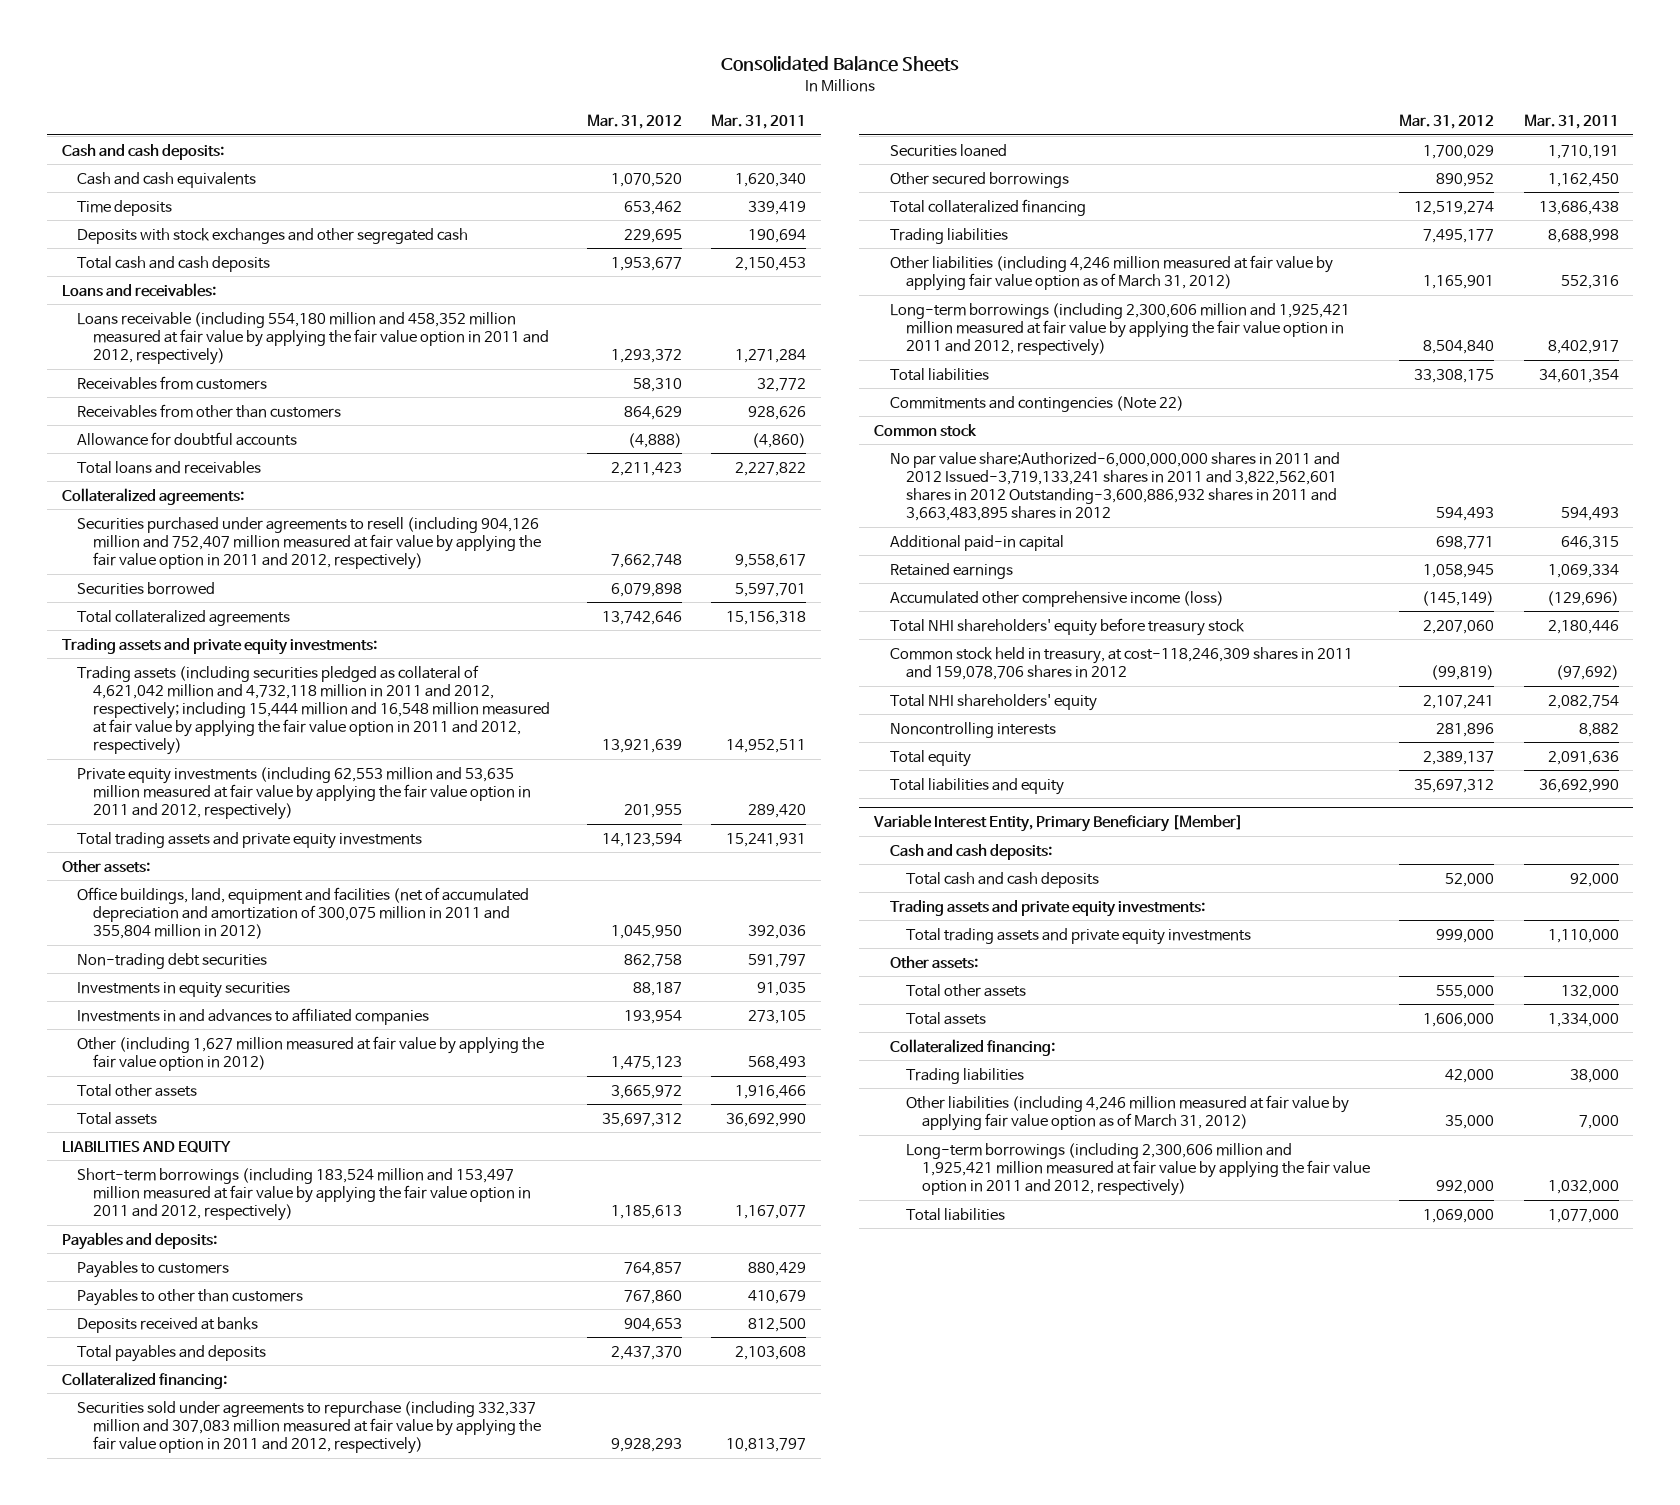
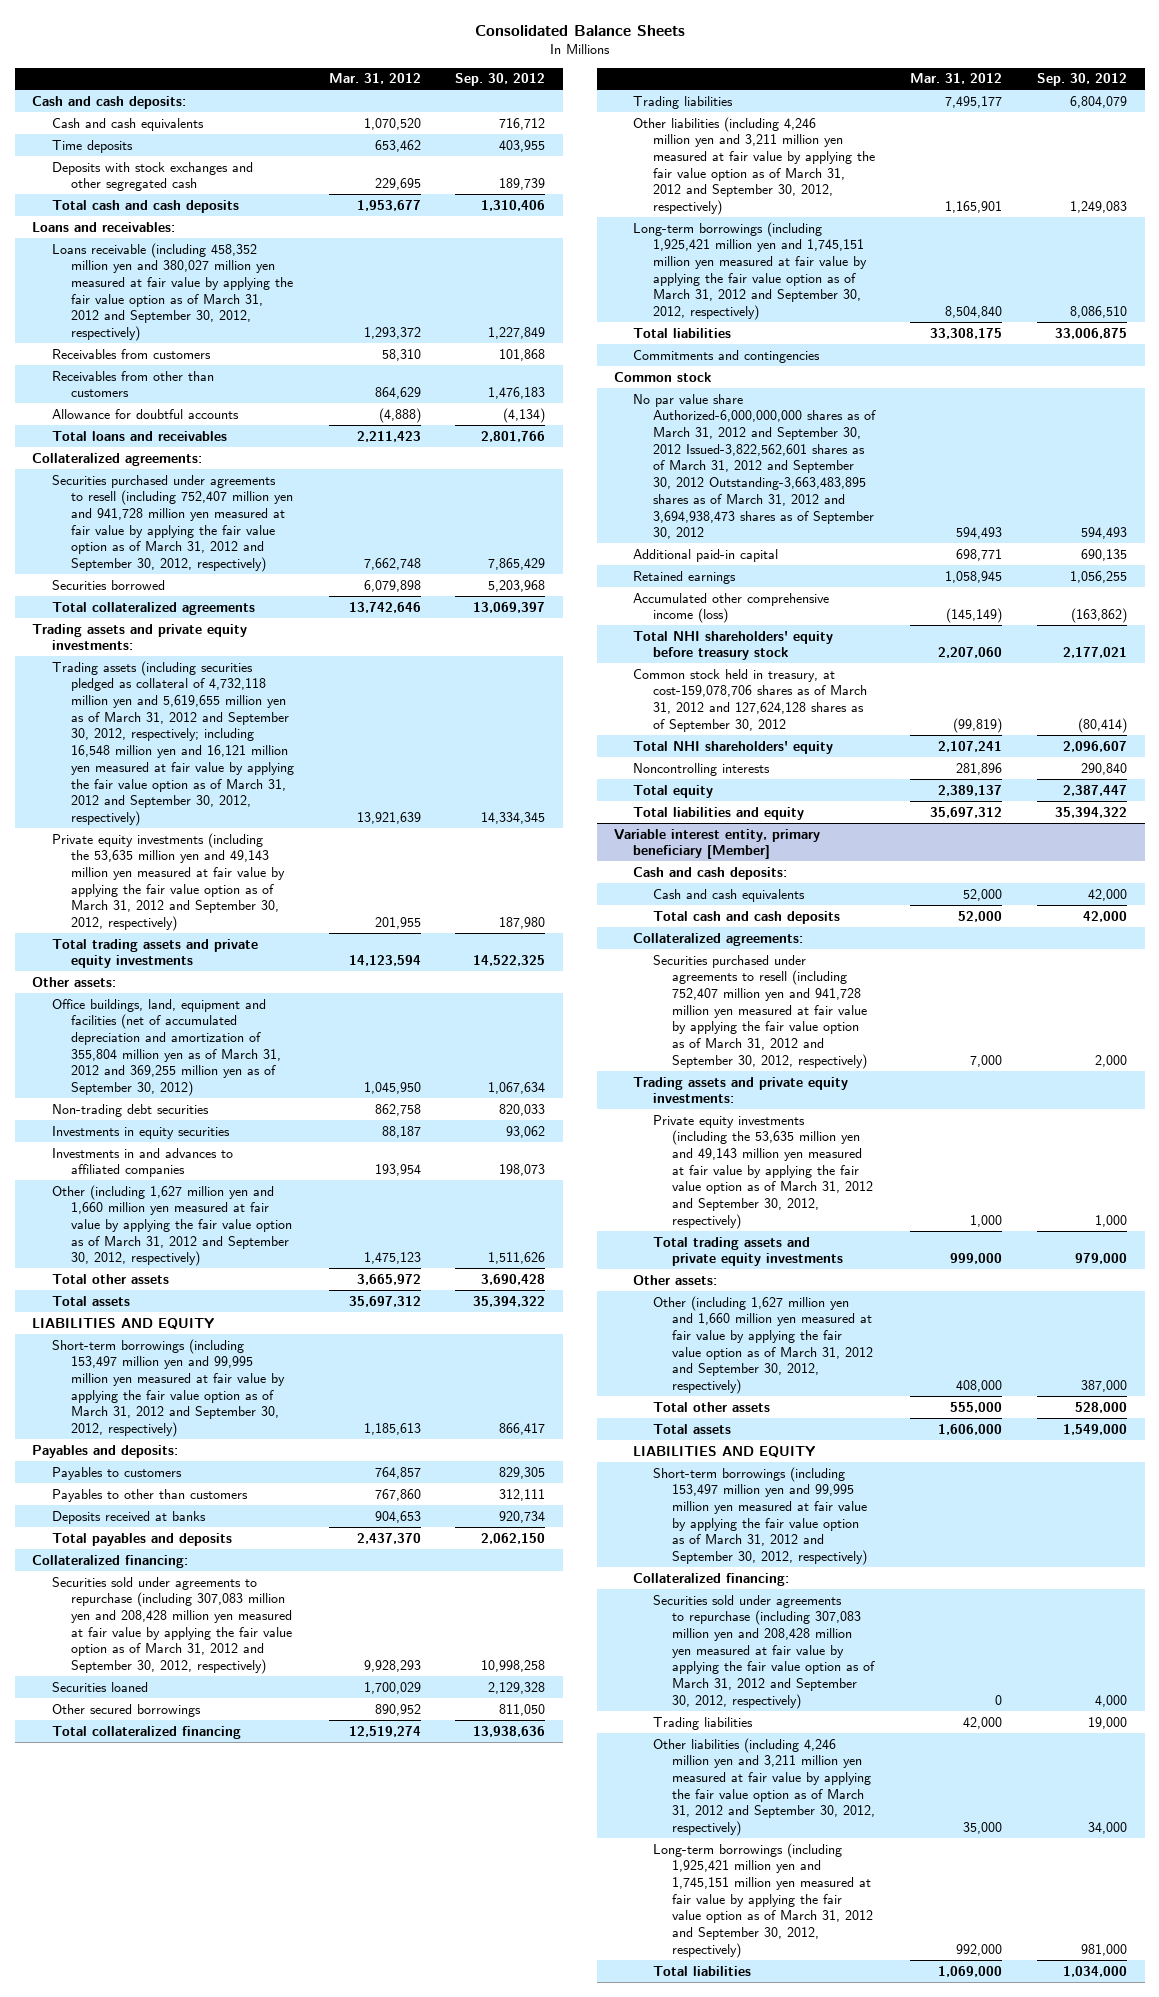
[711,113,807,129] Mar. 31, 2011 -> none
none -> [455,73,546,87] Sep. 30, 2012
[77,311,550,366] Loans receivable (including 554,180 million and 458,352 million measured at fair value by applying the fair value option in 2011 and 2012, respectively) -> [51,242,293,342] Loans receivable (including 458,352 million yen and 380,027 million yen measured at fair value by applying the fair value option as of March 31, 2012 and September 30, 2012, respectively)
[77,516,542,571] Securities purchased under agreements to resell (including 904,126 million and 752,407 million measured at fair value by applying the fair value option in 2011 and 2012, respectively) -> [51,474,293,573] Securities purchased under agreements to resell (including 752,407 million yen and 941,728 million yen measured at fair value by applying the fair value option as of March 31, 2012 and September 30, 2012, respectively)
[77,664,551,756] Trading assets (including securities pledged as collateral of 4,621,042 million and 4,732,118 million in 2011 and 2012, respectively; including 15,444 million and 16,548 million measured at fair value by applying the fair value option in 2011 and 2012, respectively) -> [51,660,294,827] Trading assets (including securities pledged as collateral of 4,732,118 million yen and 5,619,655 million yen as of March 31, 2012 and September 30, 2012, respectively; including 16,548 million yen and 16,121 million yen measured at fair value by applying the fair value option as of March 31, 2012 and September 30, 2012, respectively)
[77,766,532,821] Private equity investments (including 62,553 million and 53,635 million measured at fair value by applying the fair value option in 2011 and 2012, respectively) -> [51,832,285,932] Private equity investments (including the 53,635 million yen and 49,143 million yen measured at fair value by applying the fair value option as of March 31, 2012 and September 30, 2012, respectively)
[77,886,530,940] Office buildings, land, equipment and facilities (net of accumulated depreciation and amortization of 300,075 million in 2011 and 355,804 million in 2012) -> [51,998,281,1097] Office buildings, land, equipment and facilities (net of accumulated depreciation and amortization of 355,804 million yen as of March 31, 2012 and 369,255 million yen as of September 30, 2012)
[77,1035,545,1071] Other (including 1,627 million measured at fair value by applying the fair value option in 2012) -> [51,1184,292,1267] Other (including 1,627 million yen and 1,660 million yen measured at fair value by applying the fair value option as of March 31, 2012 and September 30, 2012, respectively)
[77,1167,532,1222] Short-term borrowings (including 183,524 million and 153,497 million measured at fair value by applying the fair value option in 2011 and 2012, respectively) -> [51,1338,285,1438] Short-term borrowings (including 153,497 million yen and 99,995 million yen measured at fair value by applying the fair value option as of March 31, 2012 and September 30, 2012, respectively)
[77,1400,542,1455] Securities sold under agreements to repurchase (including 332,337 million and 307,083 million measured at fair value by applying the fair value option in 2011 and 2012, respectively) -> [51,1576,292,1675] Securities sold under agreements to repurchase (including 307,083 million yen and 208,428 million yen measured at fair value by applying the fair value option as of March 31, 2012 and September 30, 2012, respectively)
[889,254,1333,291] Other liabilities (including 4,246 million measured at fair value by applying fair value option as of March 31, 2012) -> [633,116,875,216] Other liabilities (including 4,246 million yen and 3,211 million yen measured at fair value by applying the fair value option as of March 31, 2012 and September 30, 2012, respectively)
[889,302,1350,357] Long-term borrowings (including 2,300,606 million and 1,925,421 million measured at fair value by applying the fair value option in 2011 and 2012, respectively) -> [633,221,867,321] Long-term borrowings (including 1,925,421 million yen and 1,745,151 million yen measured at fair value by applying the fair value option as of March 31, 2012 and September 30, 2012, respectively)
[889,395,1184,412] Commitments and contingencies (Note 22) -> [633,349,821,363] Commitments and contingencies
[889,451,1340,522] No par value share;Authorized-6,000,000,000 shares in 2011 and 2012 Issued-3,719,133,241 shares in 2011 and 3,822,562,601 shares in 2012 Outstanding-3,600,886,932 shares in 2011 and 3,663,483,895 shares in 2012 -> [633,393,876,540] No par value share Authorized-6,000,000,000 shares as of March 31, 2012 and September 30, 2012 Issued-3,822,562,601 shares as of March 31, 2012 and September 30, 2012 Outstanding-3,663,483,895 shares as of March 31, 2012 and 3,694,938,473 shares as of September 30, 2012
[889,646,1353,680] Common stock held in treasury, at cost-118,246,309 shares in 2011 and 159,078,706 shares in 2012 -> [633,668,867,732] Common stock held in treasury, at cost-159,078,706 shares as of March 31, 2012 and 127,624,128 shares as of September 30, 2012
[872,813,1243,832] Variable Interest Entity, Primary Beneficiary [Member] -> [614,828,821,860] Variable interest entity, primary beneficiary [Member]
none -> [652,888,805,902] Cash and cash equivalents
none -> [633,932,804,946] Collateralized agreements:
none -> [652,954,868,1069] Securities purchased under agreements to resell (including 752,407 million yen and 941,728 million yen measured at fair value by applying the fair value option as of March 31, 2012 and September 30, 2012, respectively)
none -> [652,1114,874,1229] Private equity investments (including the 53,635 million yen and 49,143 million yen measured at fair value by applying the fair value option as of March 31, 2012 and September 30, 2012, respectively)
none -> [652,1295,874,1395] Other (including 1,627 million yen and 1,660 million yen measured at fair value by applying the fair value option as of March 31, 2012 and September 30, 2012, respectively)
none -> [633,1445,816,1458] LIABILITIES AND EQUITY
none -> [652,1466,868,1566] Short-term borrowings (including 153,497 million yen and 99,995 million yen measured at fair value by applying the fair value option as of March 31, 2012 and September 30, 2012, respectively)
none -> [652,1594,876,1709] Securities sold under agreements to repurchase (including 307,083 million yen and 208,428 million yen measured at fair value by applying the fair value option as of March 31, 2012 and September 30, 2012, respectively)
[905,1094,1349,1131] Other liabilities (including 4,246 million measured at fair value by applying fair value option as of March 31, 2012) -> [652,1737,876,1837] Other liabilities (including 4,246 million yen and 3,211 million yen measured at fair value by applying the fair value option as of March 31, 2012 and September 30, 2012, respectively)
[905,1142,1370,1197] Long-term borrowings (including 2,300,606 million and 1,925,421 million measured at fair value by applying the fair value option in 2011 and 2012, respectively) -> [652,1842,874,1958] Long-term borrowings (including 1,925,421 million yen and 1,745,151 million yen measured at fair value by applying the fair value option as of March 31, 2012 and September 30, 2012, respectively)

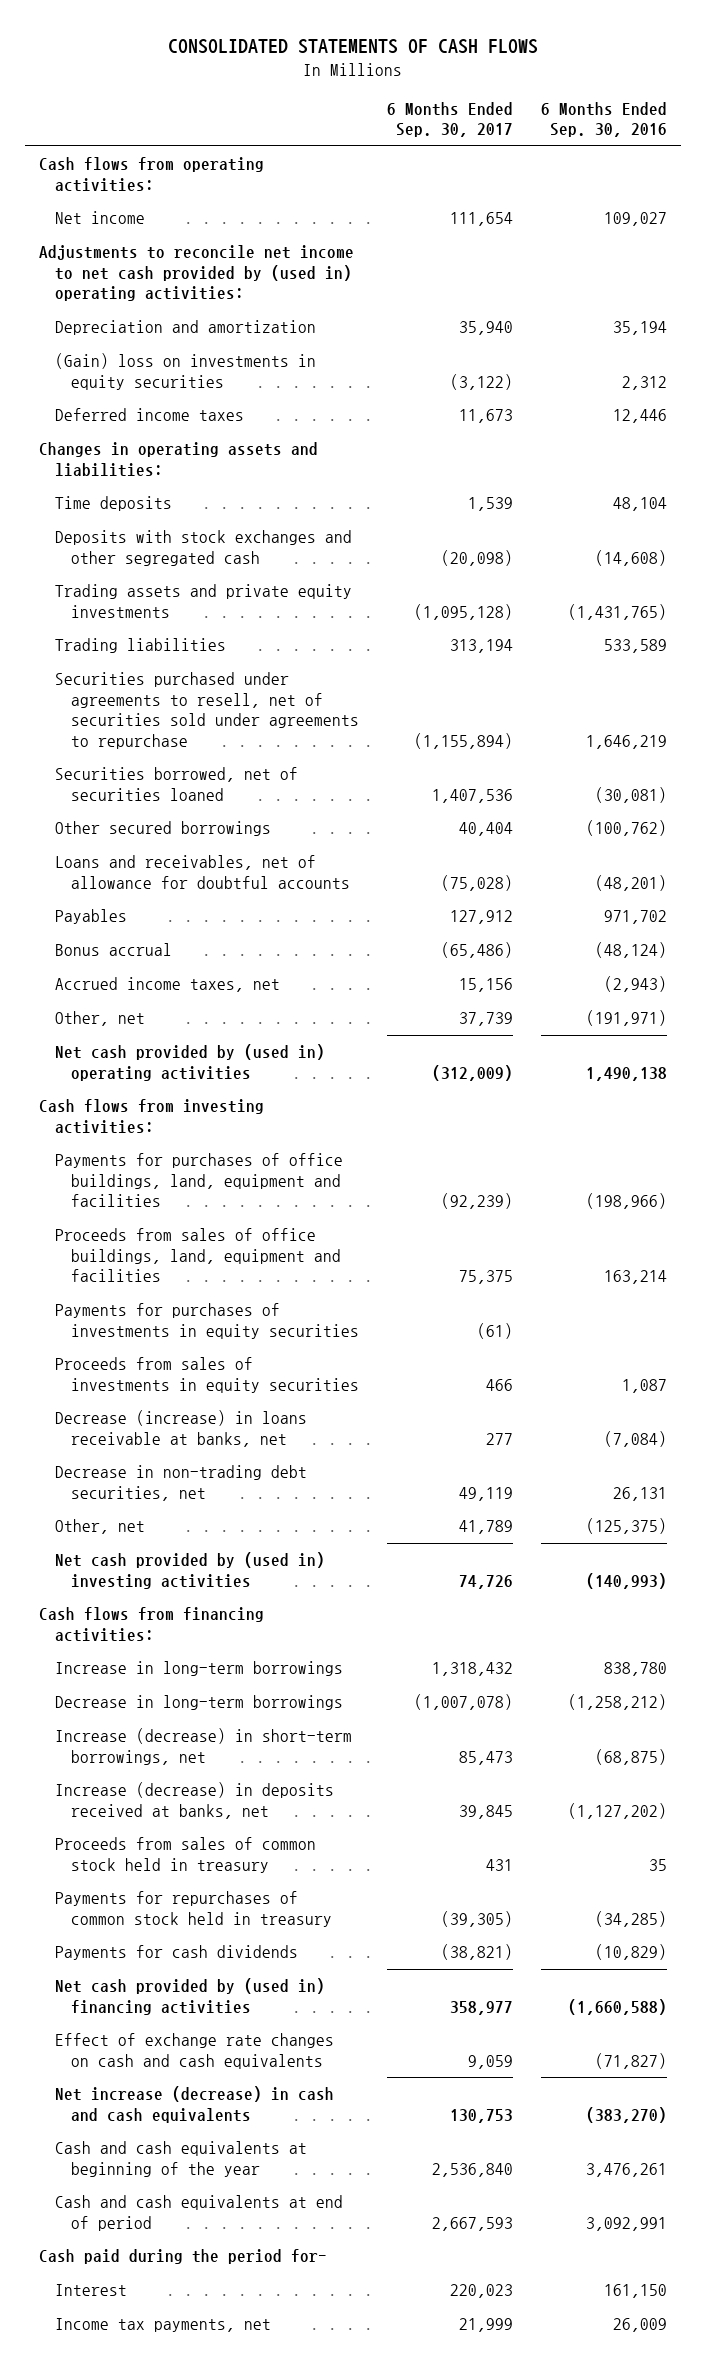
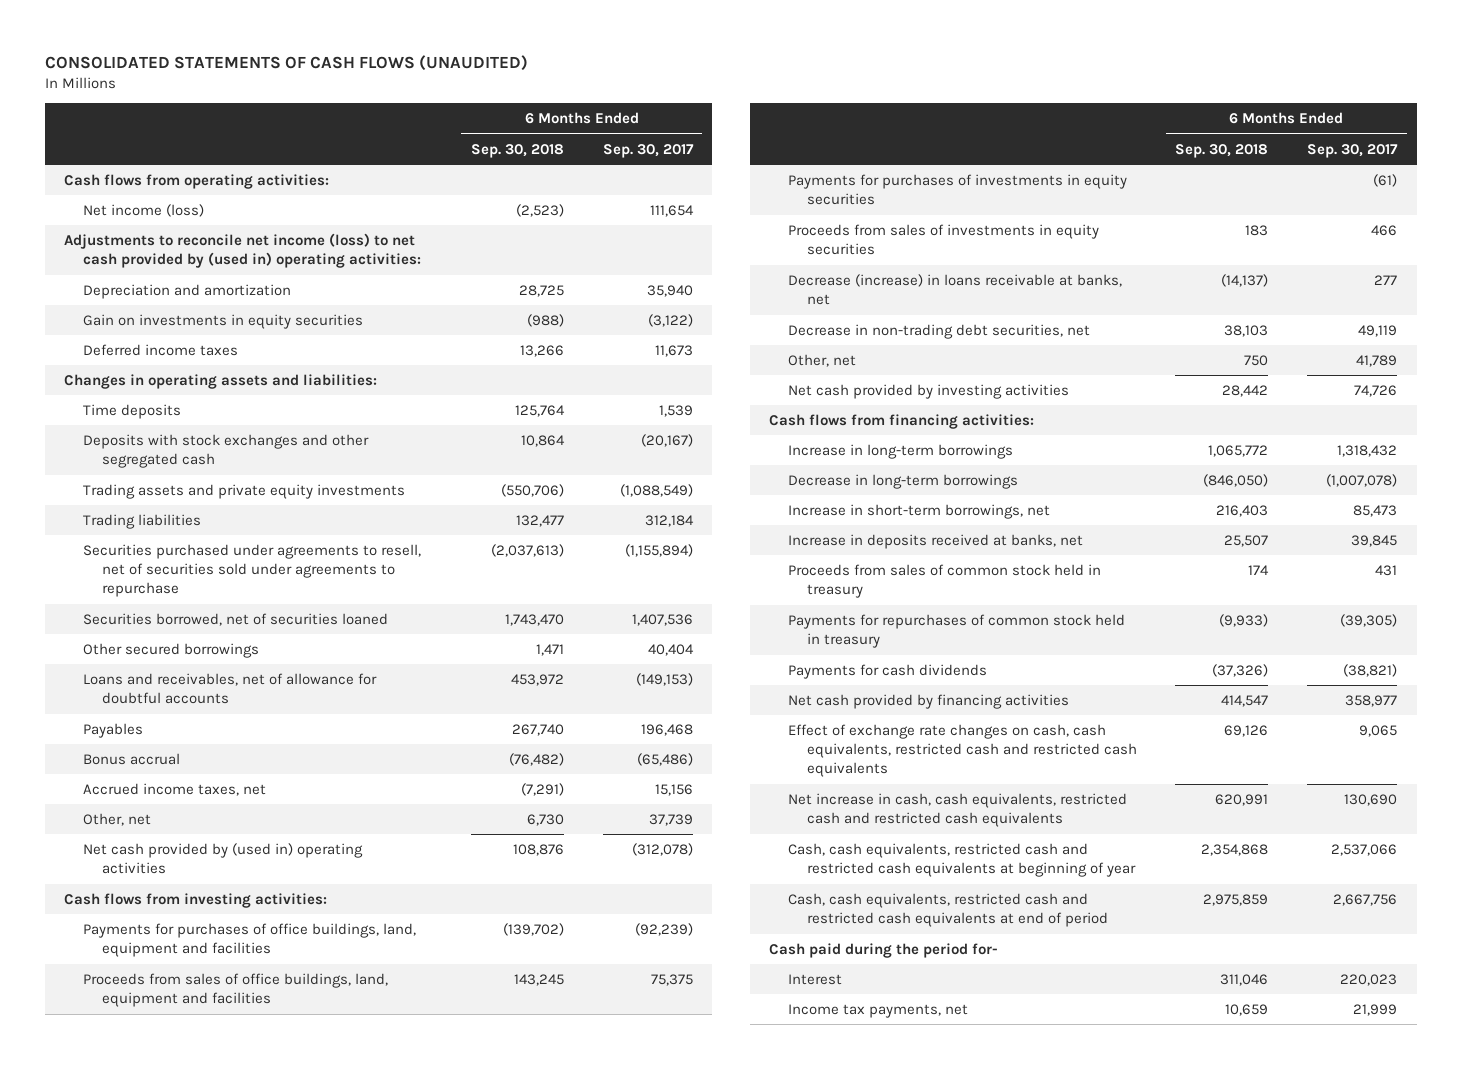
[168,38,539,54] CONSOLIDATED STATEMENTS OF CASH FLOWS -> [45,55,529,72] CONSOLIDATED STATEMENTS OF CASH FLOWS (UNAUDITED)
[541,101,668,138] 6 Months Ended Sep. 30, 2016 -> none
none -> [470,143,564,158] Sep. 30, 2018
[55,211,146,225] Net income -> [83,203,205,217] Net income (loss)
[39,245,355,302] Adjustments to reconcile net income to net cash provided by (used in) operating activities: -> [64,232,422,269] Adjustments to reconcile net income (loss) to net cash provided by (used in) operating activities:
[55,353,317,390] (Gain) loss on investments in equity securities -> [83,313,364,329] Gain on investments in equity securities
[441,549,514,566] (20,098) -> [640,433,693,447] (20,167)
[414,603,514,620] (1,095,128) -> [619,483,693,497] (1,088,549)
[450,639,514,654] 313,194 -> [644,514,694,527] 312,184
[441,874,514,891] (75,028) -> [635,672,693,686] (149,153)
[450,910,514,925] 127,912 -> [640,723,693,736] 196,468
[432,1064,514,1081] (312,009) -> [631,842,693,856] (312,078)
[55,1552,326,1589] Net cash provided by (used in) investing activities -> [787,383,1069,399] Net cash provided by investing activities
[55,1728,353,1765] Increase (decrease) in short-term borrowings, net -> [787,503,1050,519] Increase in short-term borrowings, net
[55,1782,335,1819] Increase (decrease) in deposits received at banks, net -> [787,533,1083,549] Increase in deposits received at banks, net
[55,1978,326,2015] Net cash provided by (used in) financing activities -> [787,693,1069,709] Net cash provided by financing activities
[55,2033,335,2069] Effect of exchange rate changes on cash and cash equivalents -> [787,723,1137,778] Effect of exchange rate changes on cash, cash equivalents, restricted cash and restricted cash equivalents
[468,2054,514,2069] 9,059 -> [1359,724,1398,737] 9,065
[55,2086,335,2123] Net increase (decrease) in cash and cash equivalents -> [787,792,1127,828] Net increase in cash, cash equivalents, restricted cash and restricted cash equivalents
[450,2108,514,2123] 130,753 -> [1344,793,1398,806] 130,690
[55,2141,308,2177] Cash and cash equivalents at beginning of the year -> [787,842,1136,878] Cash, cash equivalents, restricted cash and restricted cash equivalents at beginning of year
[432,2162,514,2177] 2,536,840 -> [1331,843,1398,856] 2,537,066
[55,2195,344,2231] Cash and cash equivalents at end of period -> [787,892,1108,928] Cash, cash equivalents, restricted cash and restricted cash equivalents at end of period
[432,2216,514,2231] 2,667,593 -> [1333,893,1398,906] 2,667,756

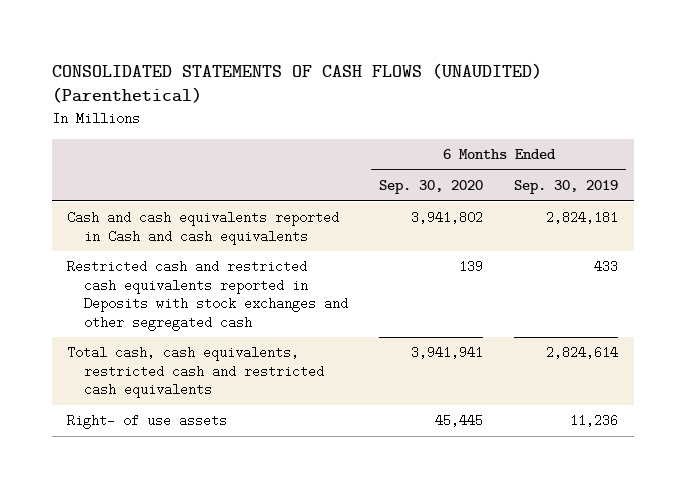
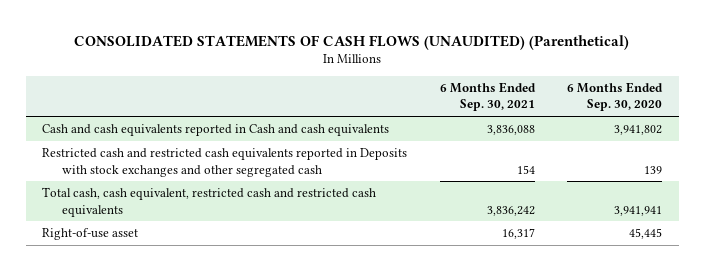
[514,180,619,195] Sep. 30, 2019 -> none
none -> [439,81,536,112] 6 Months Ended Sep. 30, 2021
[67,346,324,399] Total cash, cash equivalents, restricted cash and restricted cash equivalents -> [41,187,376,217] Total cash, cash equivalent, restricted cash and restricted cash equivalents
[67,414,228,430] Right- of use assets -> [41,228,138,241] Right-of-use asset

